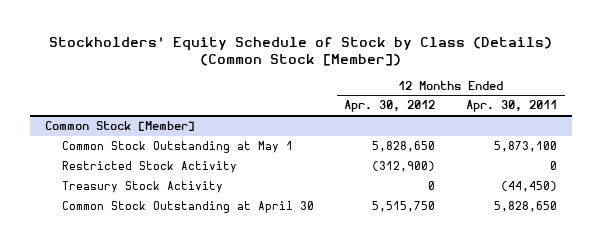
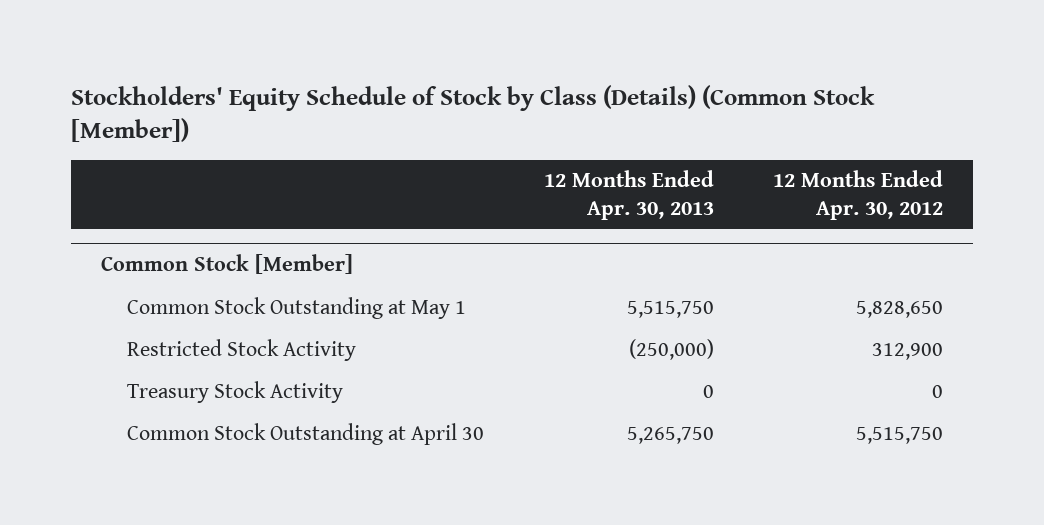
[465,100,557,113] Apr. 30, 2011 -> none
none -> [543,170,714,220] 12 Months Ended Apr. 30, 2013
[372,161,436,173] (312,900) -> [872,342,944,360] 312,900

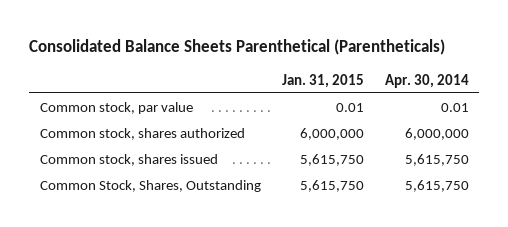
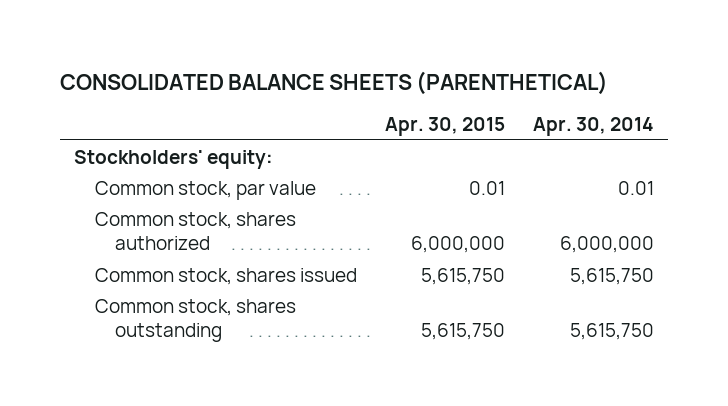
[29,39,446,56] Consolidated Balance Sheets Parenthetical (Parentheticals) -> [60,70,609,95] CONSOLIDATED BALANCE SHEETS (PARENTHETICAL)
[281,73,364,88] Jan. 31, 2015 -> none
none -> [384,116,505,136] Apr. 30, 2015
none -> [74,149,274,169] Stockholders' equity:
[39,179,261,192] Common Stock, Shares, Outstanding -> [94,298,296,342] Common stock, shares outstanding

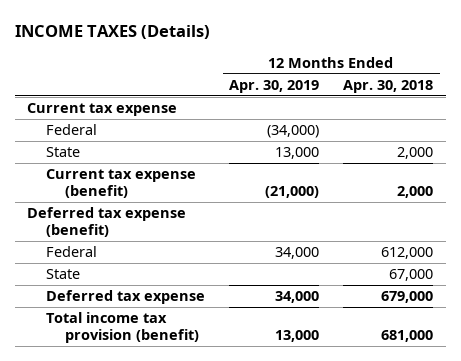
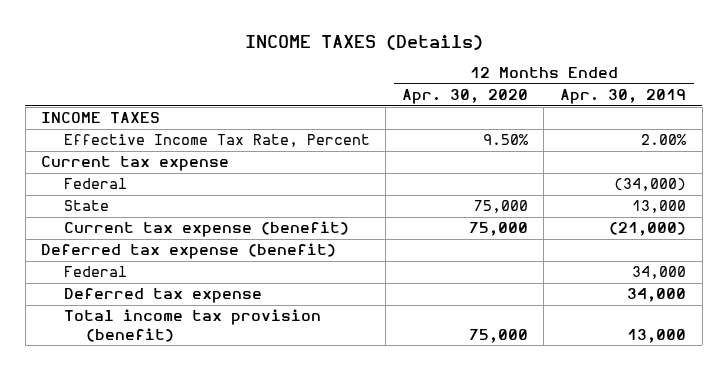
[343,79,434,93] Apr. 30, 2018 -> none
none -> [401,89,528,105] Apr. 30, 2020
none -> [41,112,161,124] INCOME TAXES
none -> [63,134,370,148] Effective Income Tax Rate, Percent
[46,269,81,280] State -> none

